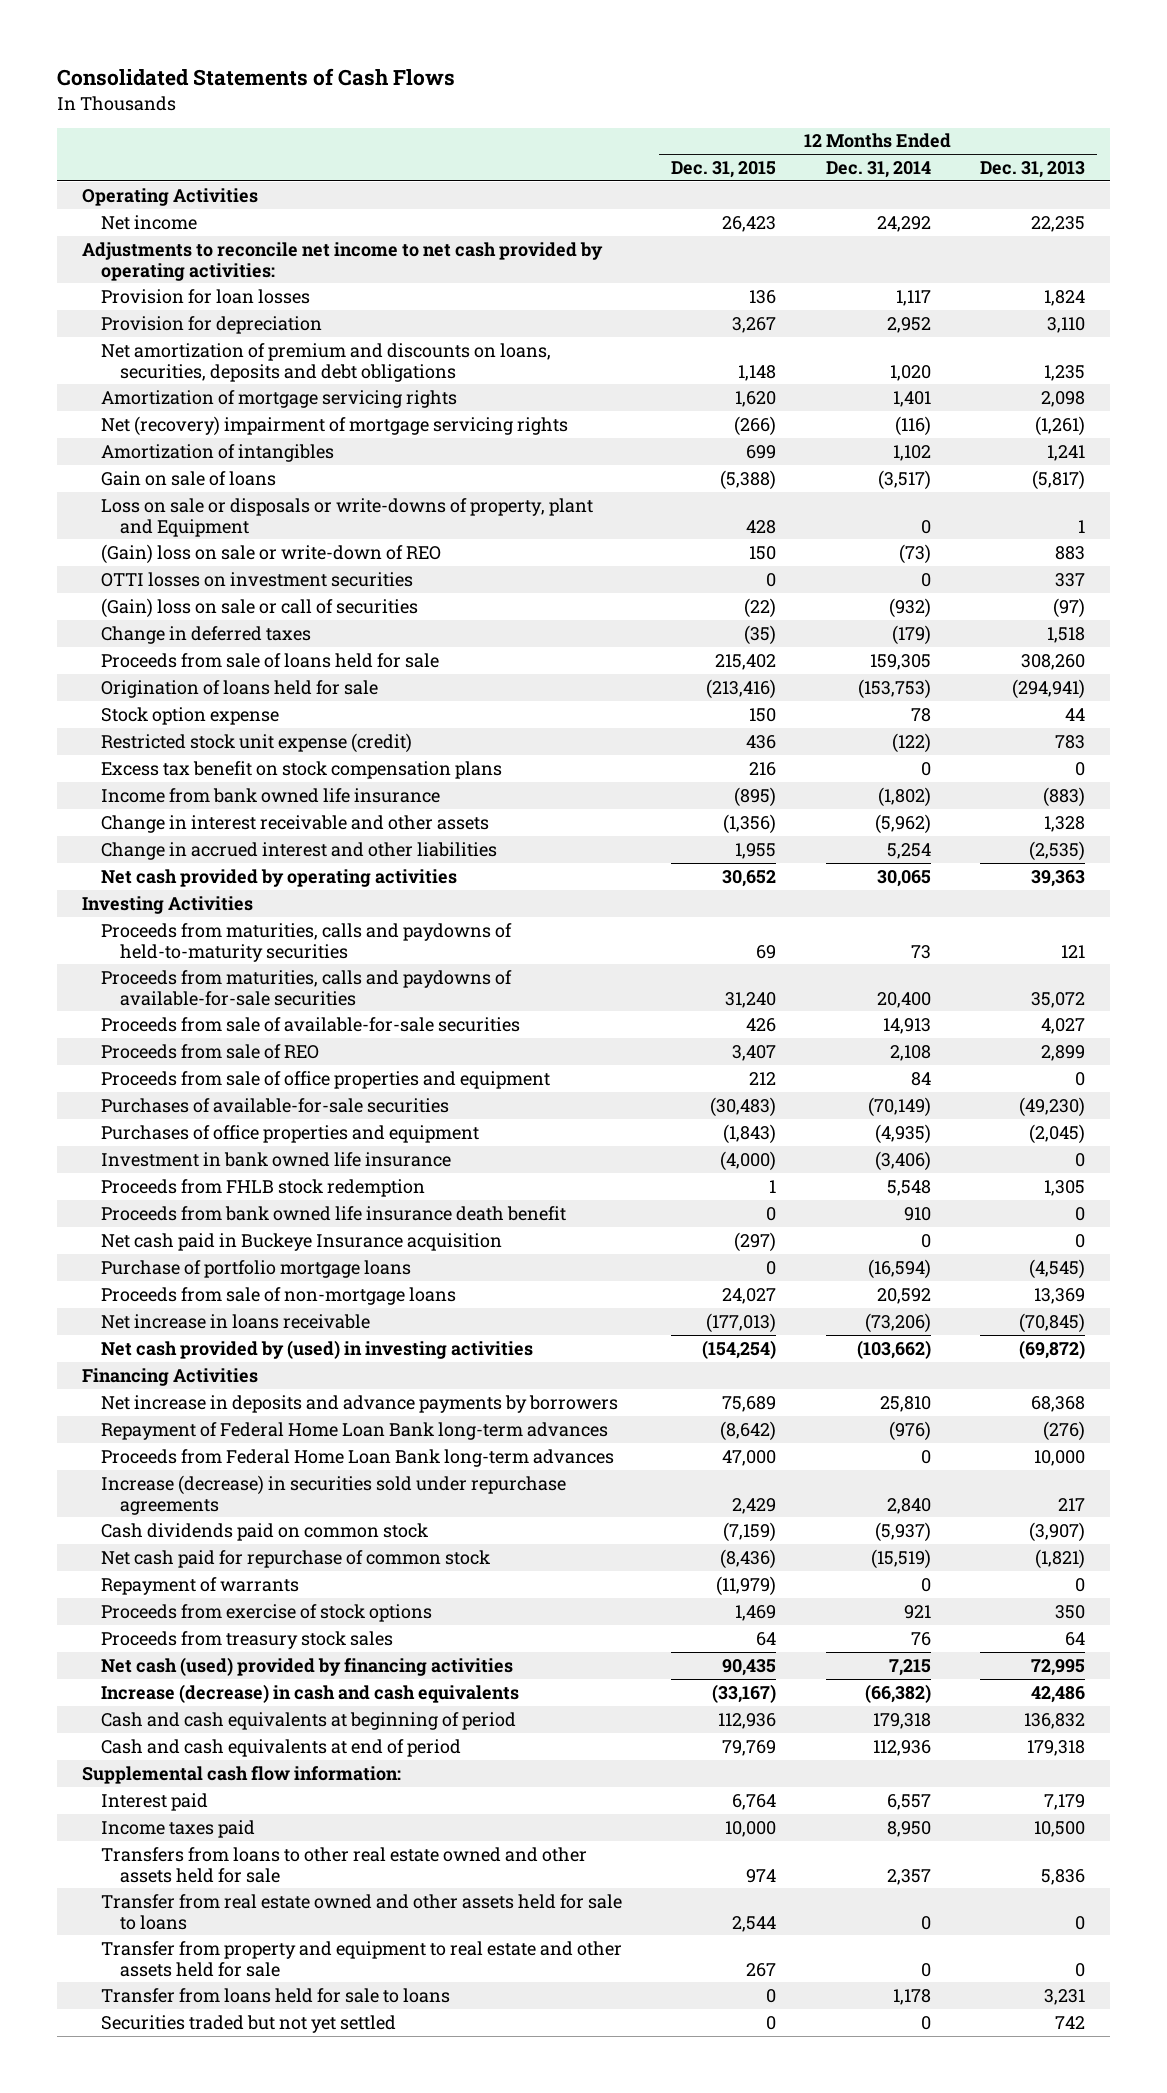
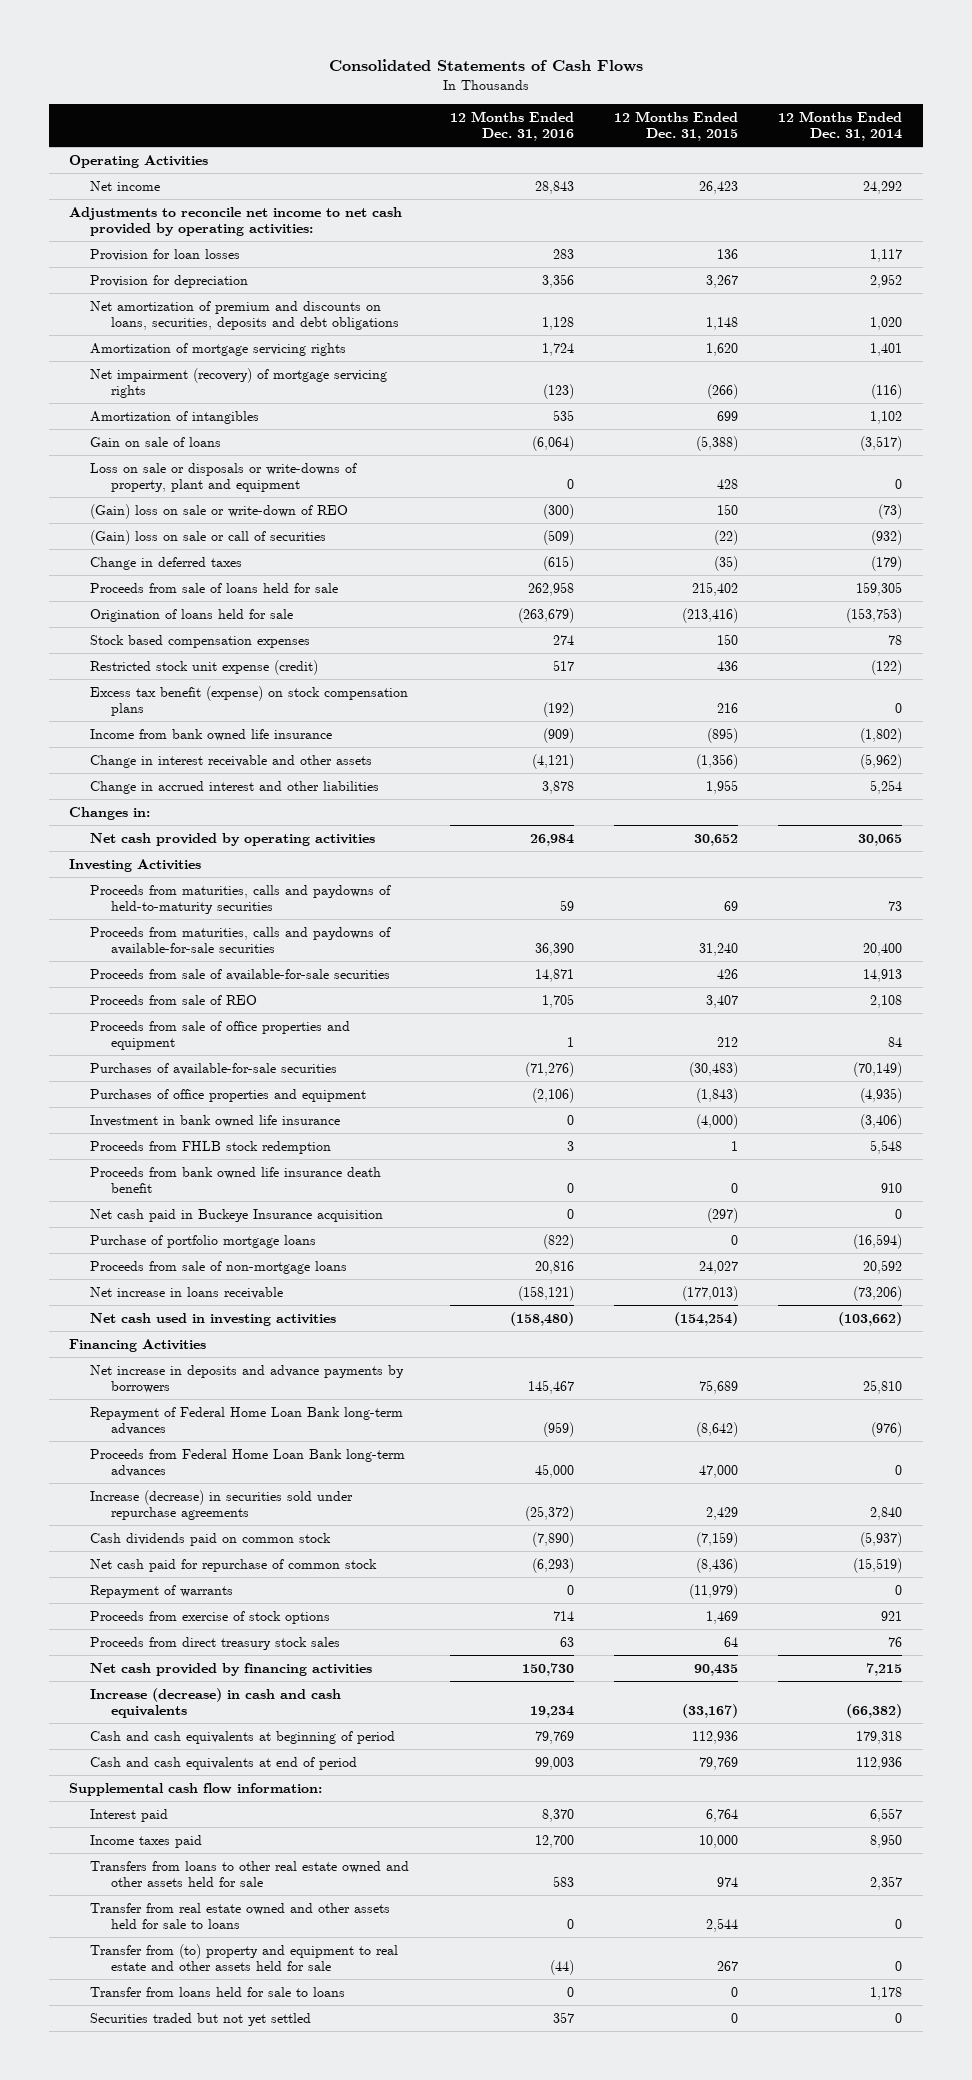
[979,160,1085,178] Dec. 31, 2013 -> none
none -> [449,110,574,142] 12 Months Ended Dec. 31, 2016
[100,415,568,436] Net (recovery) impairment of mortgage servicing rights -> [90,367,388,399] Net impairment (recovery) of mortgage servicing rights
[100,497,593,537] Loss on sale or disposals or write-downs of property, plant and Equipment -> [90,462,358,493] Loss on sale or disposals or write-downs of property, plant and equipment
[100,571,413,587] OTTI losses on investment securities -> none
[100,706,279,725] Stock option expense -> [90,634,311,648] Stock based compensation expenses
[100,760,502,779] Excess tax benefit on stock compensation plans -> [90,685,409,717] Excess tax benefit (expense) on stock compensation plans
none -> [69,806,151,820] Changes in:
[100,1339,533,1359] Net cash provided by (used) in investing activities -> [90,1312,337,1326] Net cash used in investing activities
[100,1630,393,1649] Proceeds from treasury stock sales -> [90,1636,341,1650] Proceeds from direct treasury stock sales
[100,1656,513,1676] Net cash (used) provided by financing activities -> [90,1662,373,1676] Net cash provided by financing activities
[100,1940,622,1977] Transfer from property and equipment to real estate and other assets held for sale -> [90,1943,399,1972] Transfer from (to) property and equipment to real estate and other assets held for sale

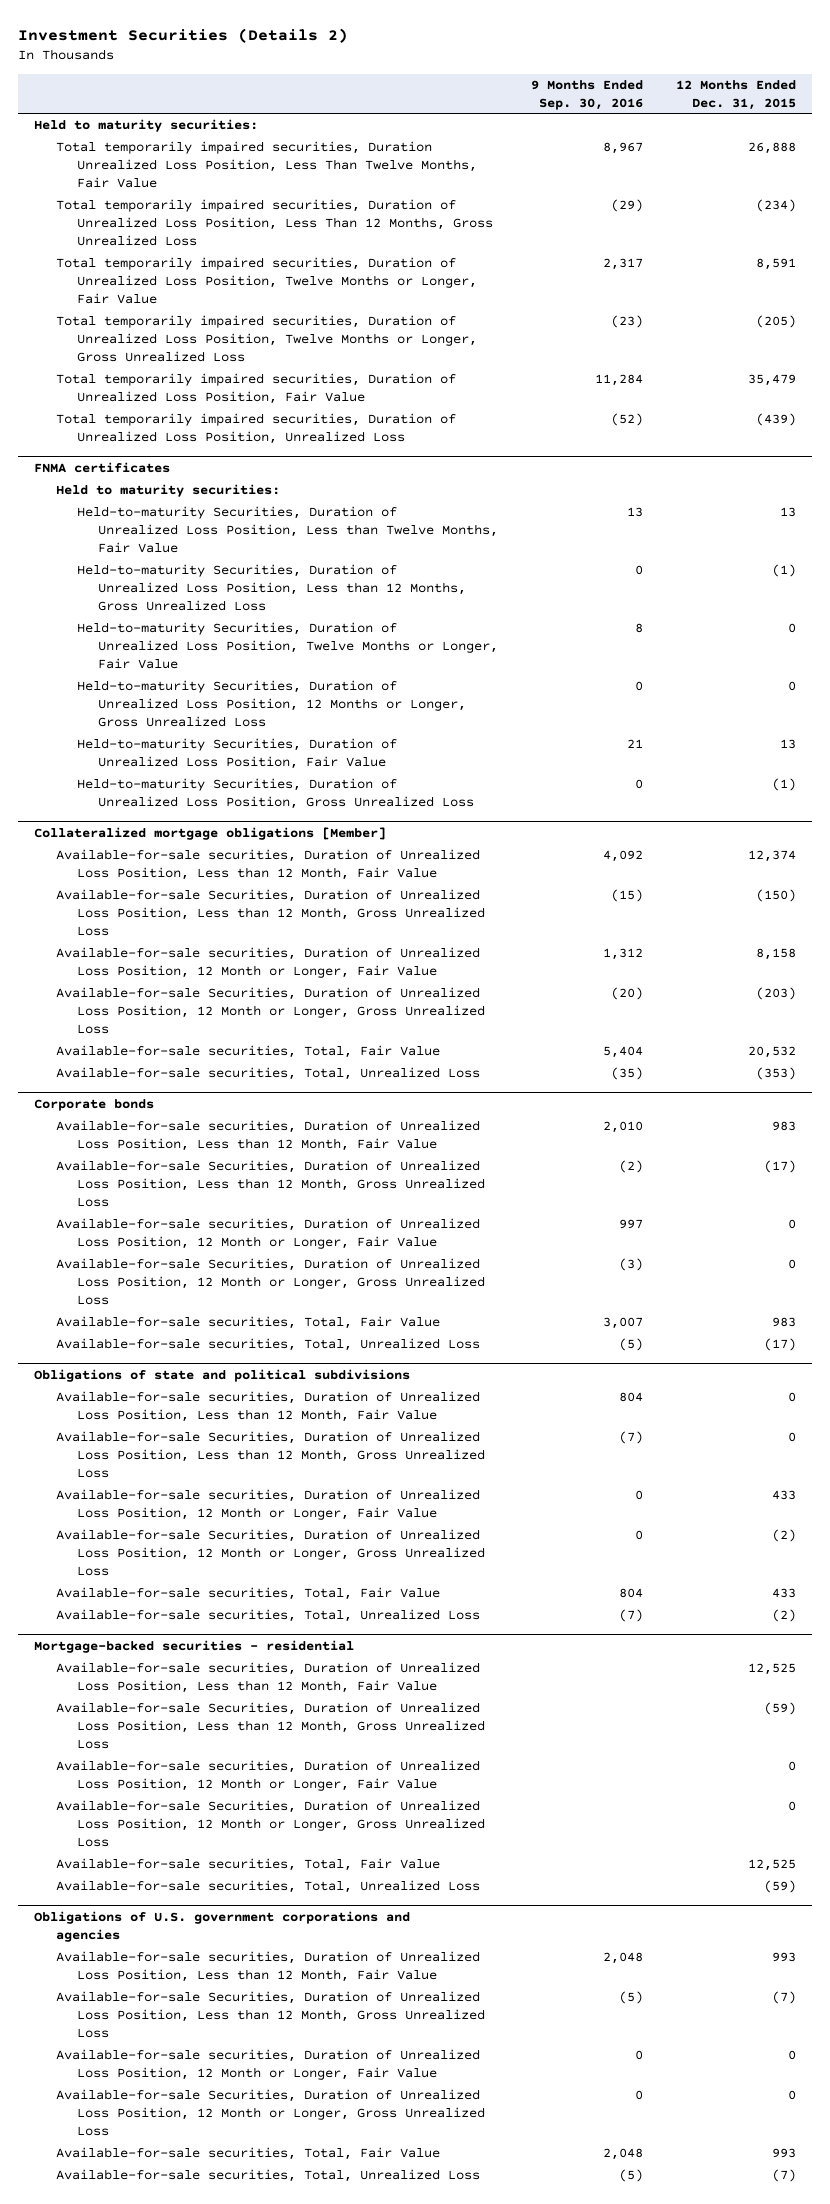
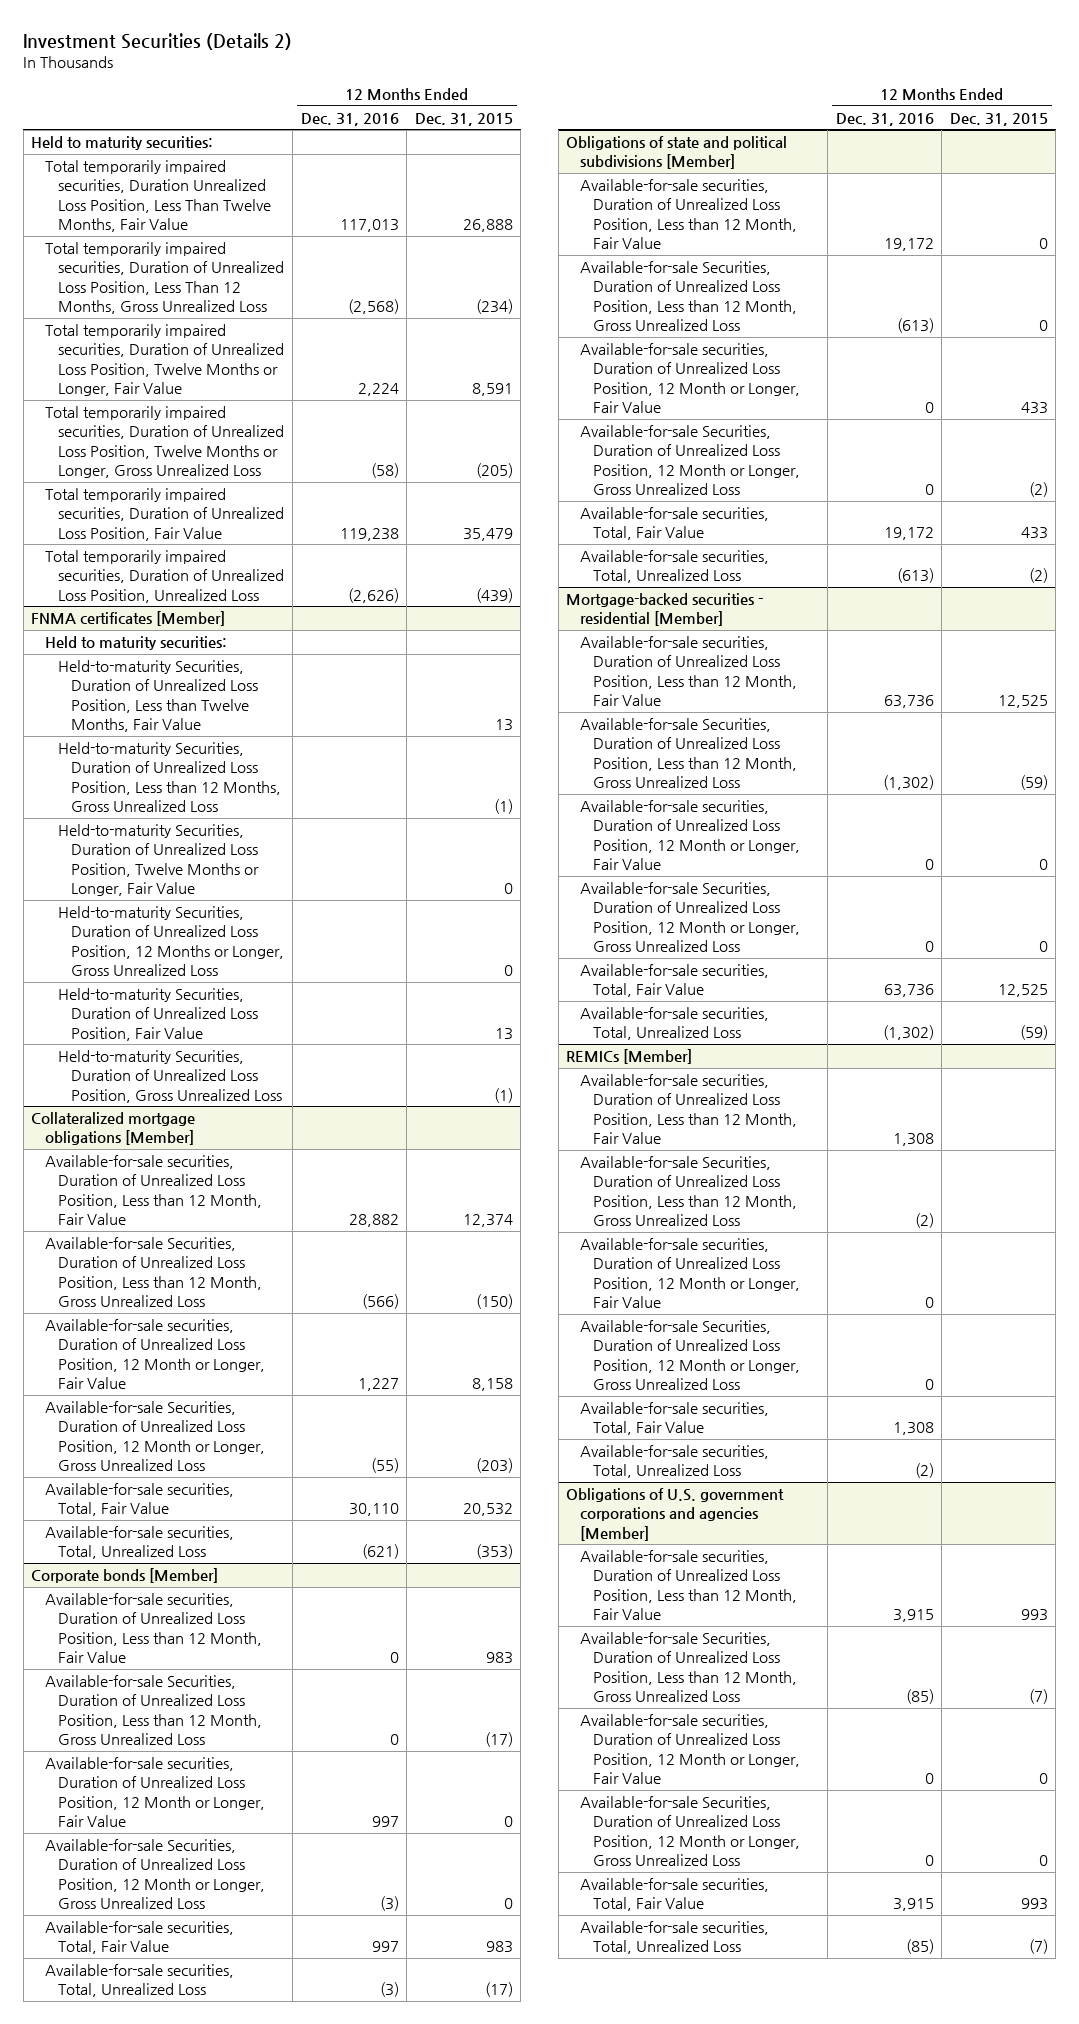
[531,79,644,110] 9 Months Ended Sep. 30, 2016 -> none
none -> [300,112,399,126] Dec. 31, 2016
[34,462,171,474] FNMA certificates -> [31,611,226,627] FNMA certificates [Member]
[34,1099,155,1112] Corporate bonds -> [31,1568,219,1584] Corporate bonds [Member]
[34,1369,411,1383] Obligations of state and political subdivisions -> [566,136,788,170] Obligations of state and political subdivisions [Member]
[34,1640,355,1654] Mortgage-backed securities - residential -> [566,593,764,627] Mortgage-backed securities - residential [Member]
none -> [566,1049,693,1065] REMICs [Member]
none -> [579,1074,798,1145] Available-for-sale securities, Duration of Unrealized Loss Position, Less than 12 Month, Fair Value
none -> [579,1156,798,1227] Available-for-sale Securities, Duration of Unrealized Loss Position, Less than 12 Month, Gross Unrealized Loss
none -> [579,1238,801,1309] Available-for-sale securities, Duration of Unrealized Loss Position, 12 Month or Longer, Fair Value
none -> [579,1320,801,1391] Available-for-sale Securities, Duration of Unrealized Loss Position, 12 Month or Longer, Gross Unrealized Loss
none -> [579,1402,769,1436] Available-for-sale securities, Total, Fair Value
none -> [579,1445,769,1479] Available-for-sale securities, Total, Unrealized Loss
[34,1911,411,1942] Obligations of U.S. government corporations and agencies -> [566,1488,785,1541] Obligations of U.S. government corporations and agencies [Member]

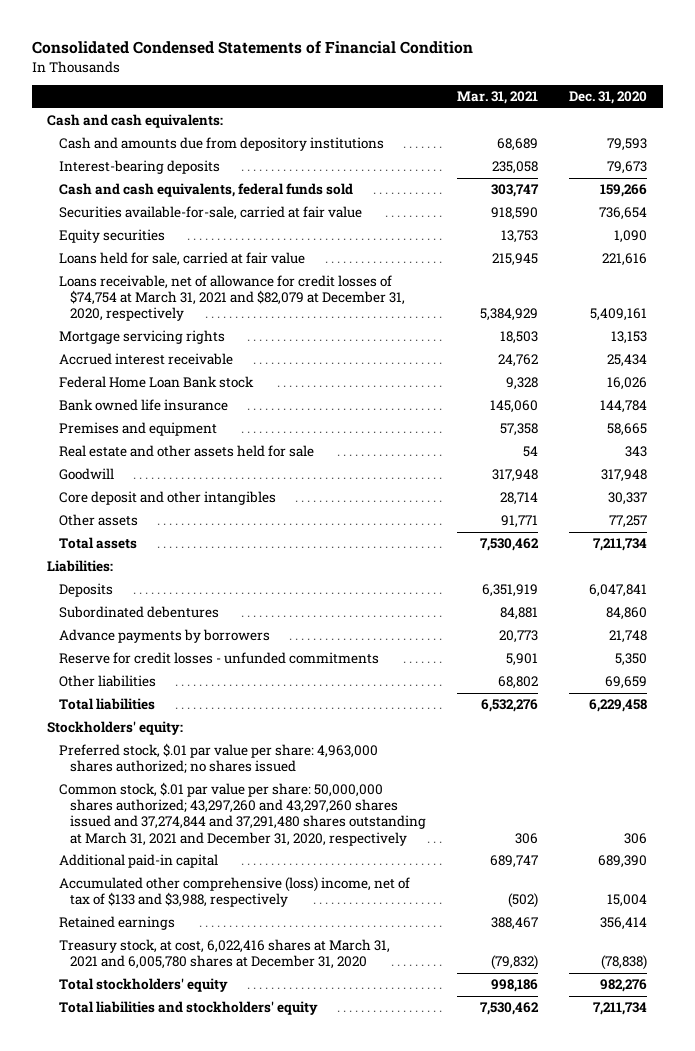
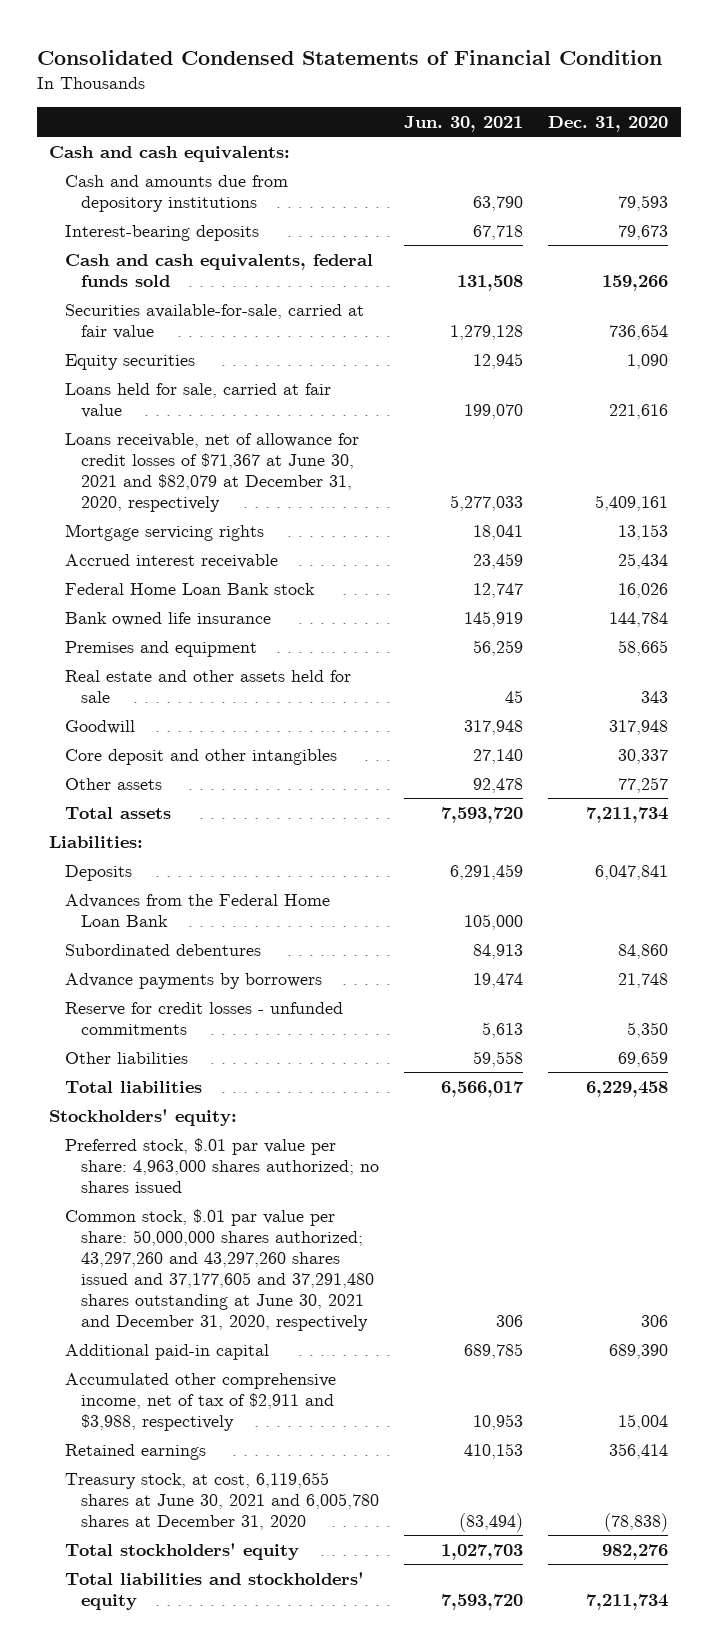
[457,91,539,105] Mar. 31, 2021 -> none
none -> [404,116,524,133] Jun. 30, 2021
[58,275,405,322] Loans receivable, net of allowance for credit losses of $74,754 at March 31, 2021 and $82,079 at December 31, 2020, respectively -> [65,432,360,512] Loans receivable, net of allowance for credit losses of $71,367 at June 30, 2021 and $82,079 at December 31, 2020, respectively
none -> [65,893,331,927] Advances from the Federal Home Loan Bank
[58,782,426,846] Common stock, $.01 par value per share: 50,000,000 shares authorized; 43,297,260 and 43,297,260 shares issued and 37,274,844 and 37,291,480 shares outstanding at March 31, 2021 and December 31, 2020, respectively -> [65,1208,374,1331] Common stock, $.01 par value per share: 50,000,000 shares authorized; 43,297,260 and 43,297,260 shares issued and 37,177,605 and 37,291,480 shares outstanding at June 30, 2021 and December 31, 2020, respectively
[58,877,410,908] Accumulated other comprehensive (loss) income, net of tax of $133 and $3,988, respectively -> [65,1372,337,1431] Accumulated other comprehensive income, net of tax of $2,911 and $3,988, respectively
[58,939,390,970] Treasury stock, at cost, 6,022,416 shares at March 31, 2021 and 6,005,780 shares at December 31, 2020 -> [65,1471,379,1530] Treasury stock, at cost, 6,119,655 shares at June 30, 2021 and 6,005,780 shares at December 31, 2020

